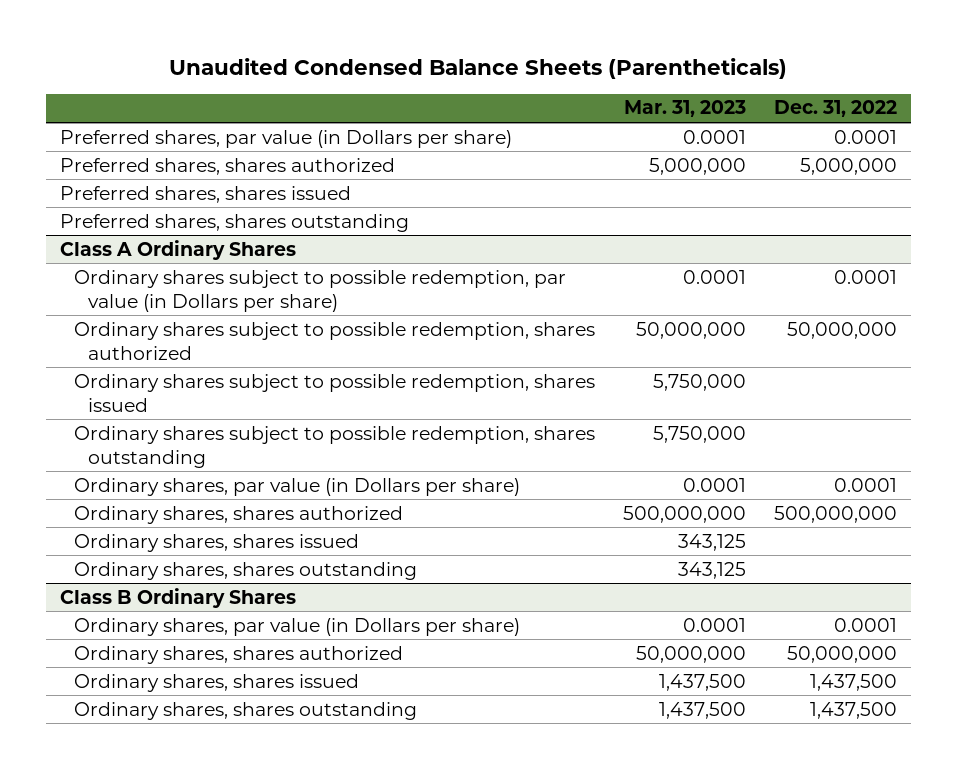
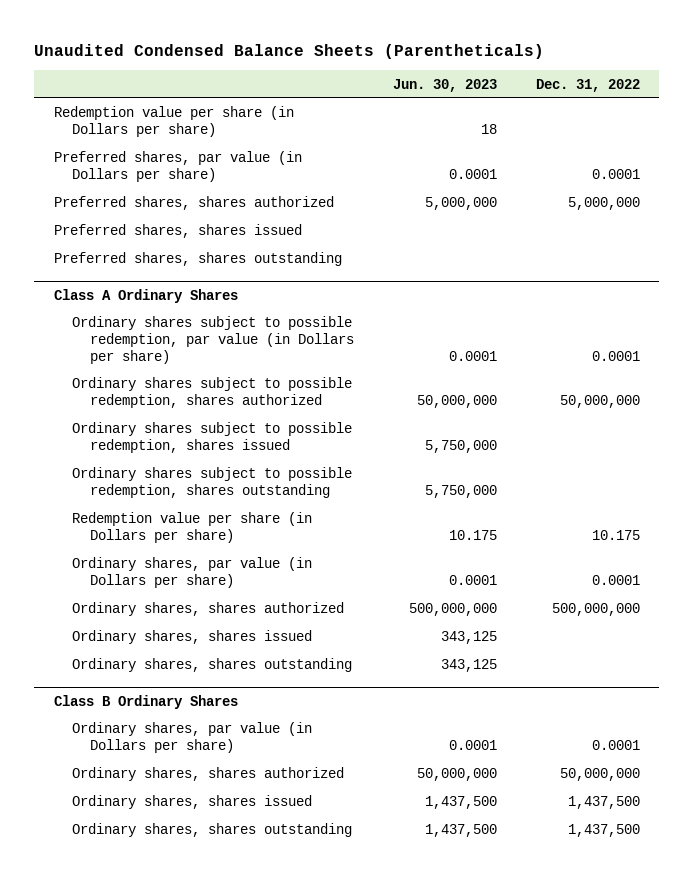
[623,100,746,118] Mar. 31, 2023 -> none
none -> [392,78,497,92] Jun. 30, 2023
none -> [53,106,294,138] Redemption value per share (in Dollars per share)
none -> [71,512,312,544] Redemption value per share (in Dollars per share)

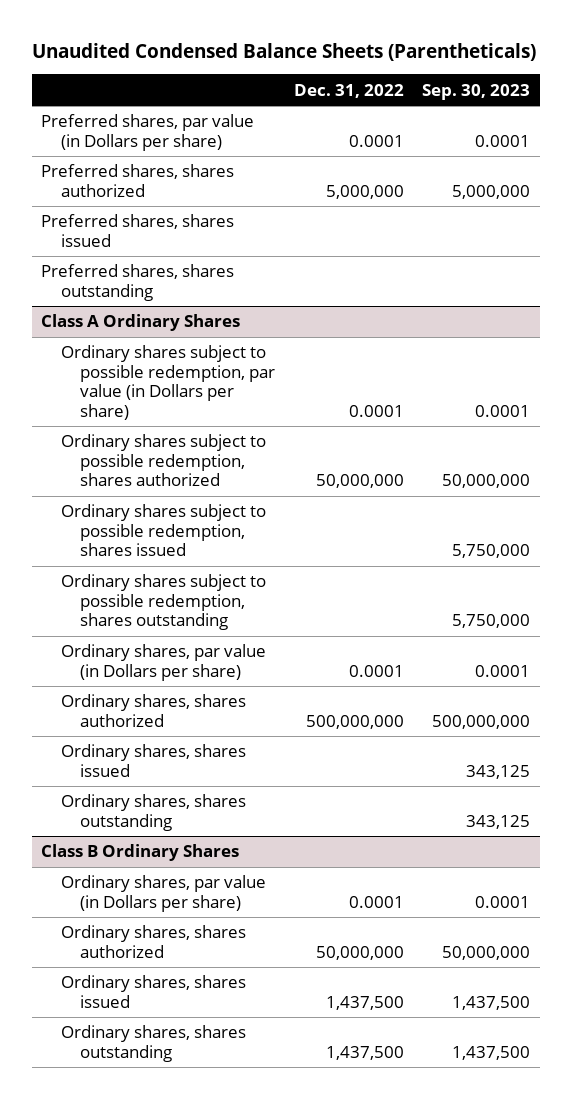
[392,78,497,92] Jun. 30, 2023 -> none
none -> [422,83,531,100] Sep. 30, 2023
[53,106,294,138] Redemption value per share (in Dollars per share) -> none
[71,512,312,544] Redemption value per share (in Dollars per share) -> none

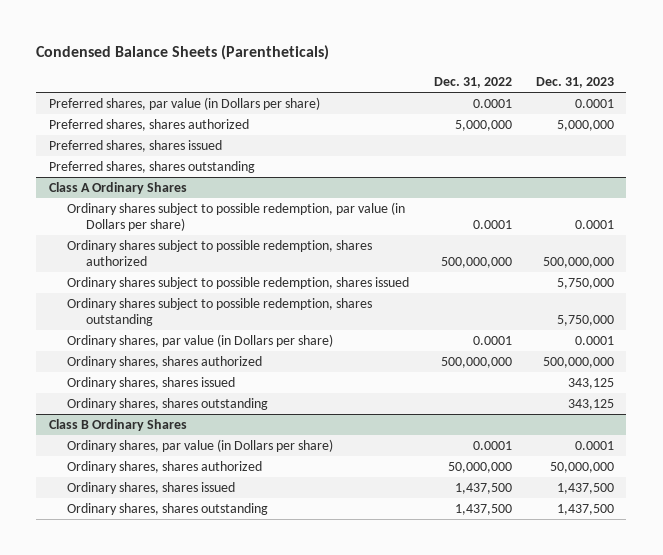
[31,42,536,61] Unaudited Condensed Balance Sheets (Parentheticals) -> [36,45,330,61] Condensed Balance Sheets (Parentheticals)
[422,83,531,100] Sep. 30, 2023 -> none
none -> [536,77,615,89] Dec. 31, 2023
[315,474,404,489] 50,000,000 -> [440,257,512,269] 500,000,000

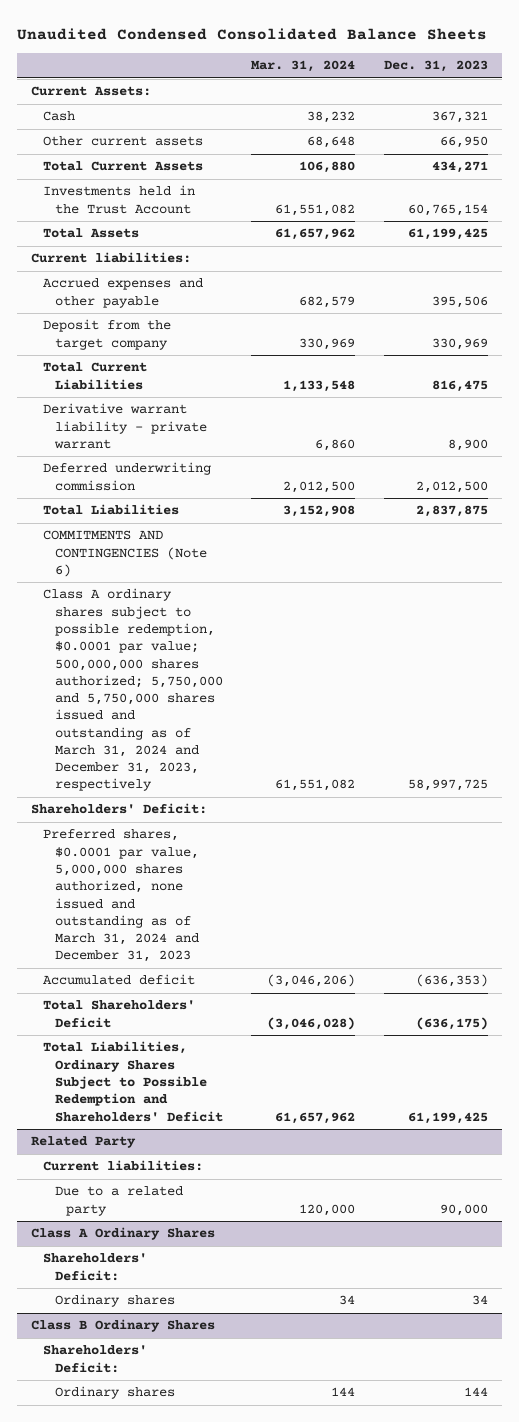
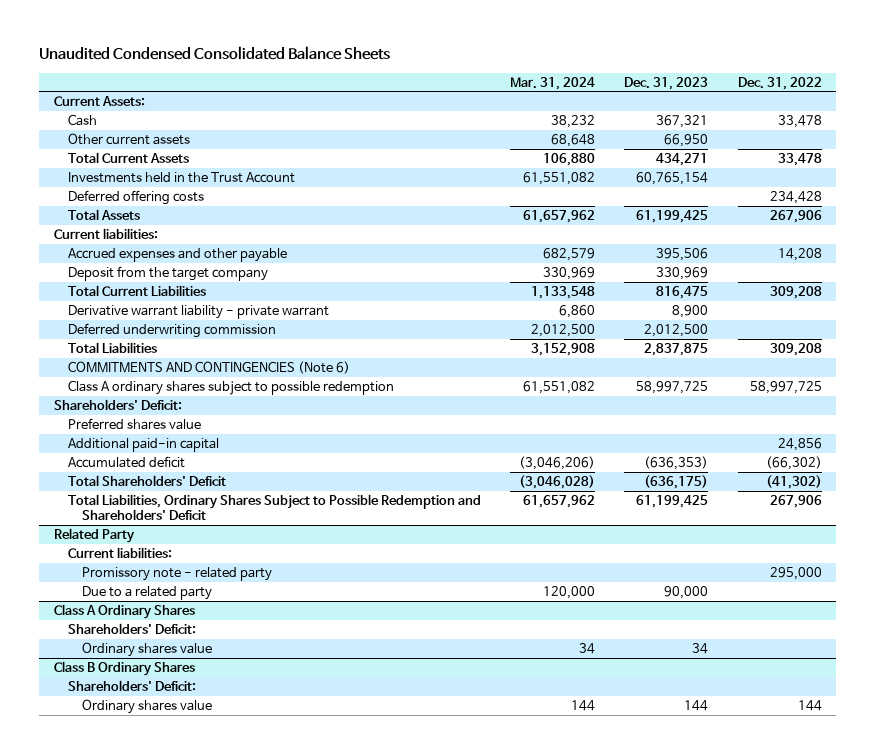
none -> [737,76,822,90] Dec. 31, 2022
none -> [67,190,204,206] Deferred offering costs
[42,588,223,792] Class A ordinary shares subject to possible redemption, $0.0001 par value; 500,000,000 shares authorized; 5,750,000 and 5,750,000 shares issued and outstanding as of March 31, 2024 and December 31, 2023, respectively -> [67,380,394,396] Class A ordinary shares subject to possible redemption
[42,829,199,963] Preferred shares, $0.0001 par value, 5,000,000 shares authorized, none issued and outstanding as of March 31, 2024 and December 31, 2023 -> [67,418,201,431] Preferred shares value
none -> [67,438,219,453] Additional paid-in capital
none -> [81,567,272,582] Promissory note - related party
[54,1294,175,1308] Ordinary shares -> [81,642,212,658] Ordinary shares value
[54,1386,175,1400] Ordinary shares -> [81,699,212,715] Ordinary shares value

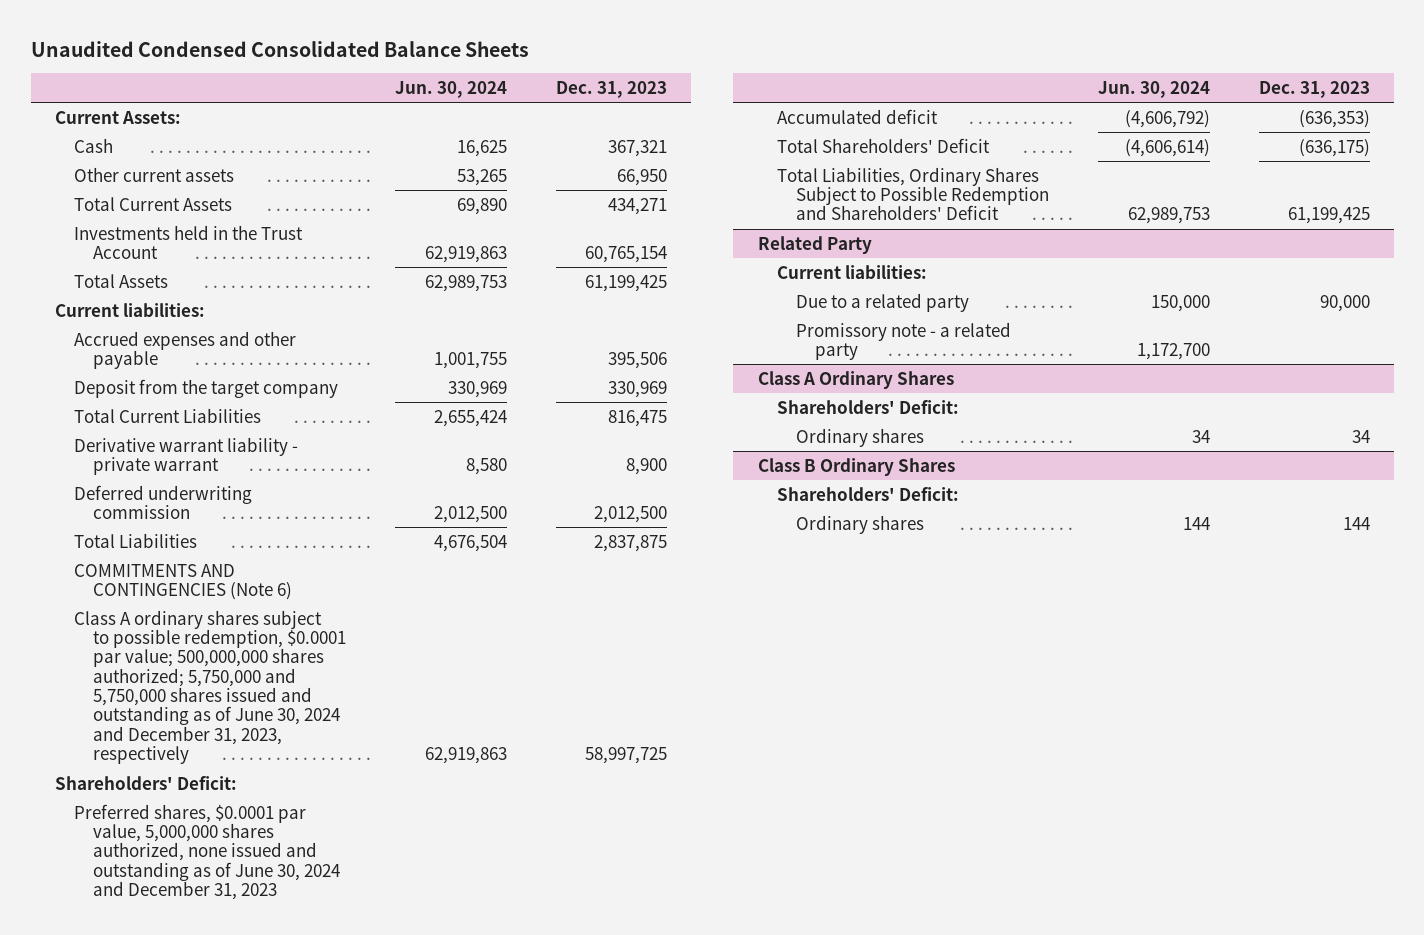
[509,76,595,90] Mar. 31, 2024 -> none
[737,76,822,90] Dec. 31, 2022 -> none
none -> [395,80,508,98] Jun. 30, 2024
[67,190,204,206] Deferred offering costs -> none
[67,380,394,396] Class A ordinary shares subject to possible redemption -> [74,609,347,765] Class A ordinary shares subject to possible redemption, $0.0001 par value; 500,000,000 shares authorized; 5,750,000 and 5,750,000 shares issued and outstanding as of June 30, 2024 and December 31, 2023, respectively
[67,438,219,453] Additional paid-in capital -> none
[67,418,201,431] Preferred shares value -> [74,803,341,901] Preferred shares, $0.0001 par value, 5,000,000 shares authorized, none issued and outstanding as of June 30, 2024 and December 31, 2023
[81,567,272,582] Promissory note - related party -> none
none -> [796,321,1012,360] Promissory note - a related party
[81,642,212,658] Ordinary shares value -> [796,427,925,447] Ordinary shares
[81,699,212,715] Ordinary shares value -> [796,514,925,534] Ordinary shares

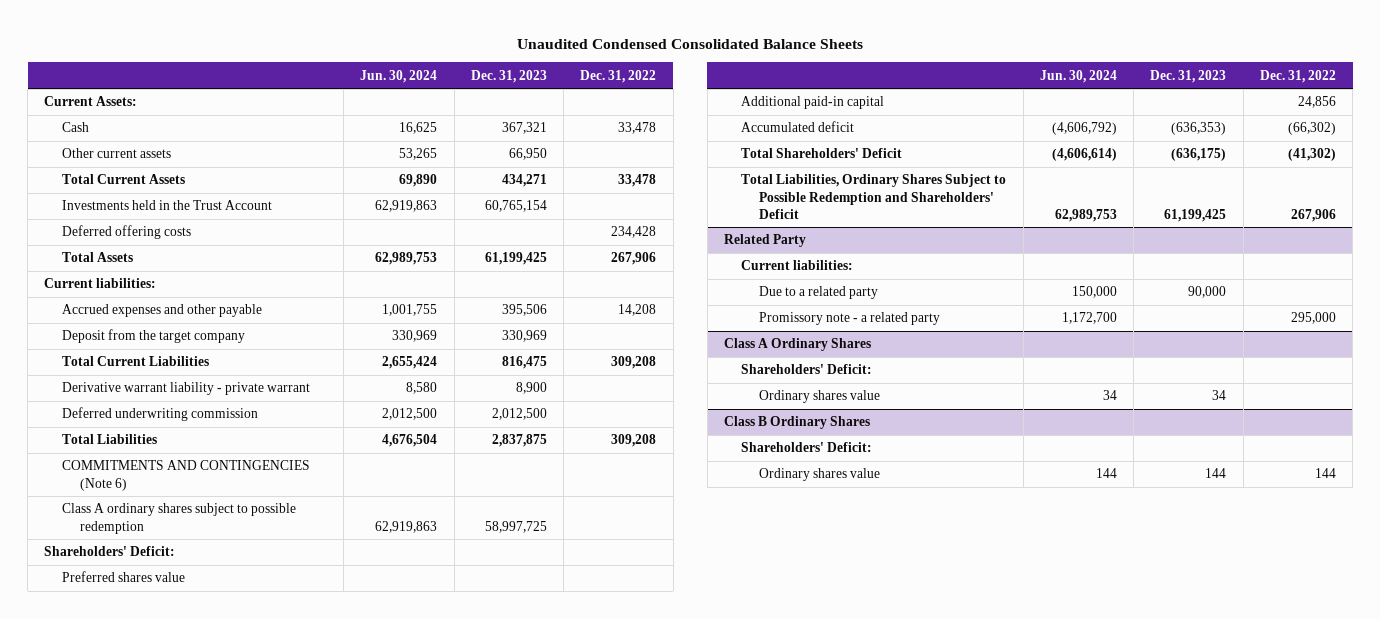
none -> [580,69,657,83] Dec. 31, 2022
none -> [61,225,191,240] Deferred offering costs
[74,609,347,765] Class A ordinary shares subject to possible redemption, $0.0001 par value; 500,000,000 shares authorized; 5,750,000 and 5,750,000 shares issued and outstanding as of June 30, 2024 and December 31, 2023, respectively -> [61,503,296,534] Class A ordinary shares subject to possible redemption
[74,803,341,901] Preferred shares, $0.0001 par value, 5,000,000 shares authorized, none issued and outstanding as of June 30, 2024 and December 31, 2023 -> [61,571,185,583] Preferred shares value
none -> [741,96,885,110] Additional paid-in capital
[796,427,925,447] Ordinary shares -> [759,390,881,404] Ordinary shares value
[796,514,925,534] Ordinary shares -> [759,468,881,482] Ordinary shares value

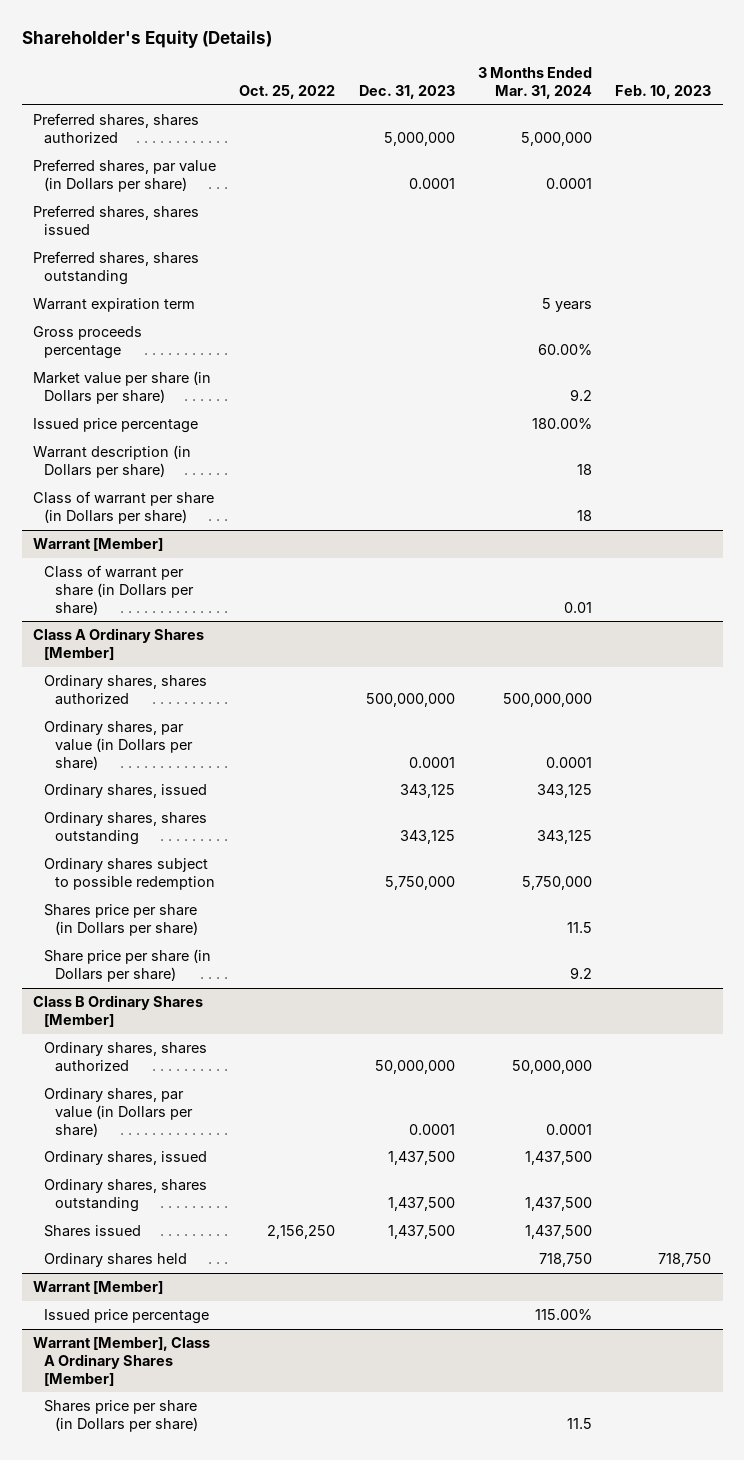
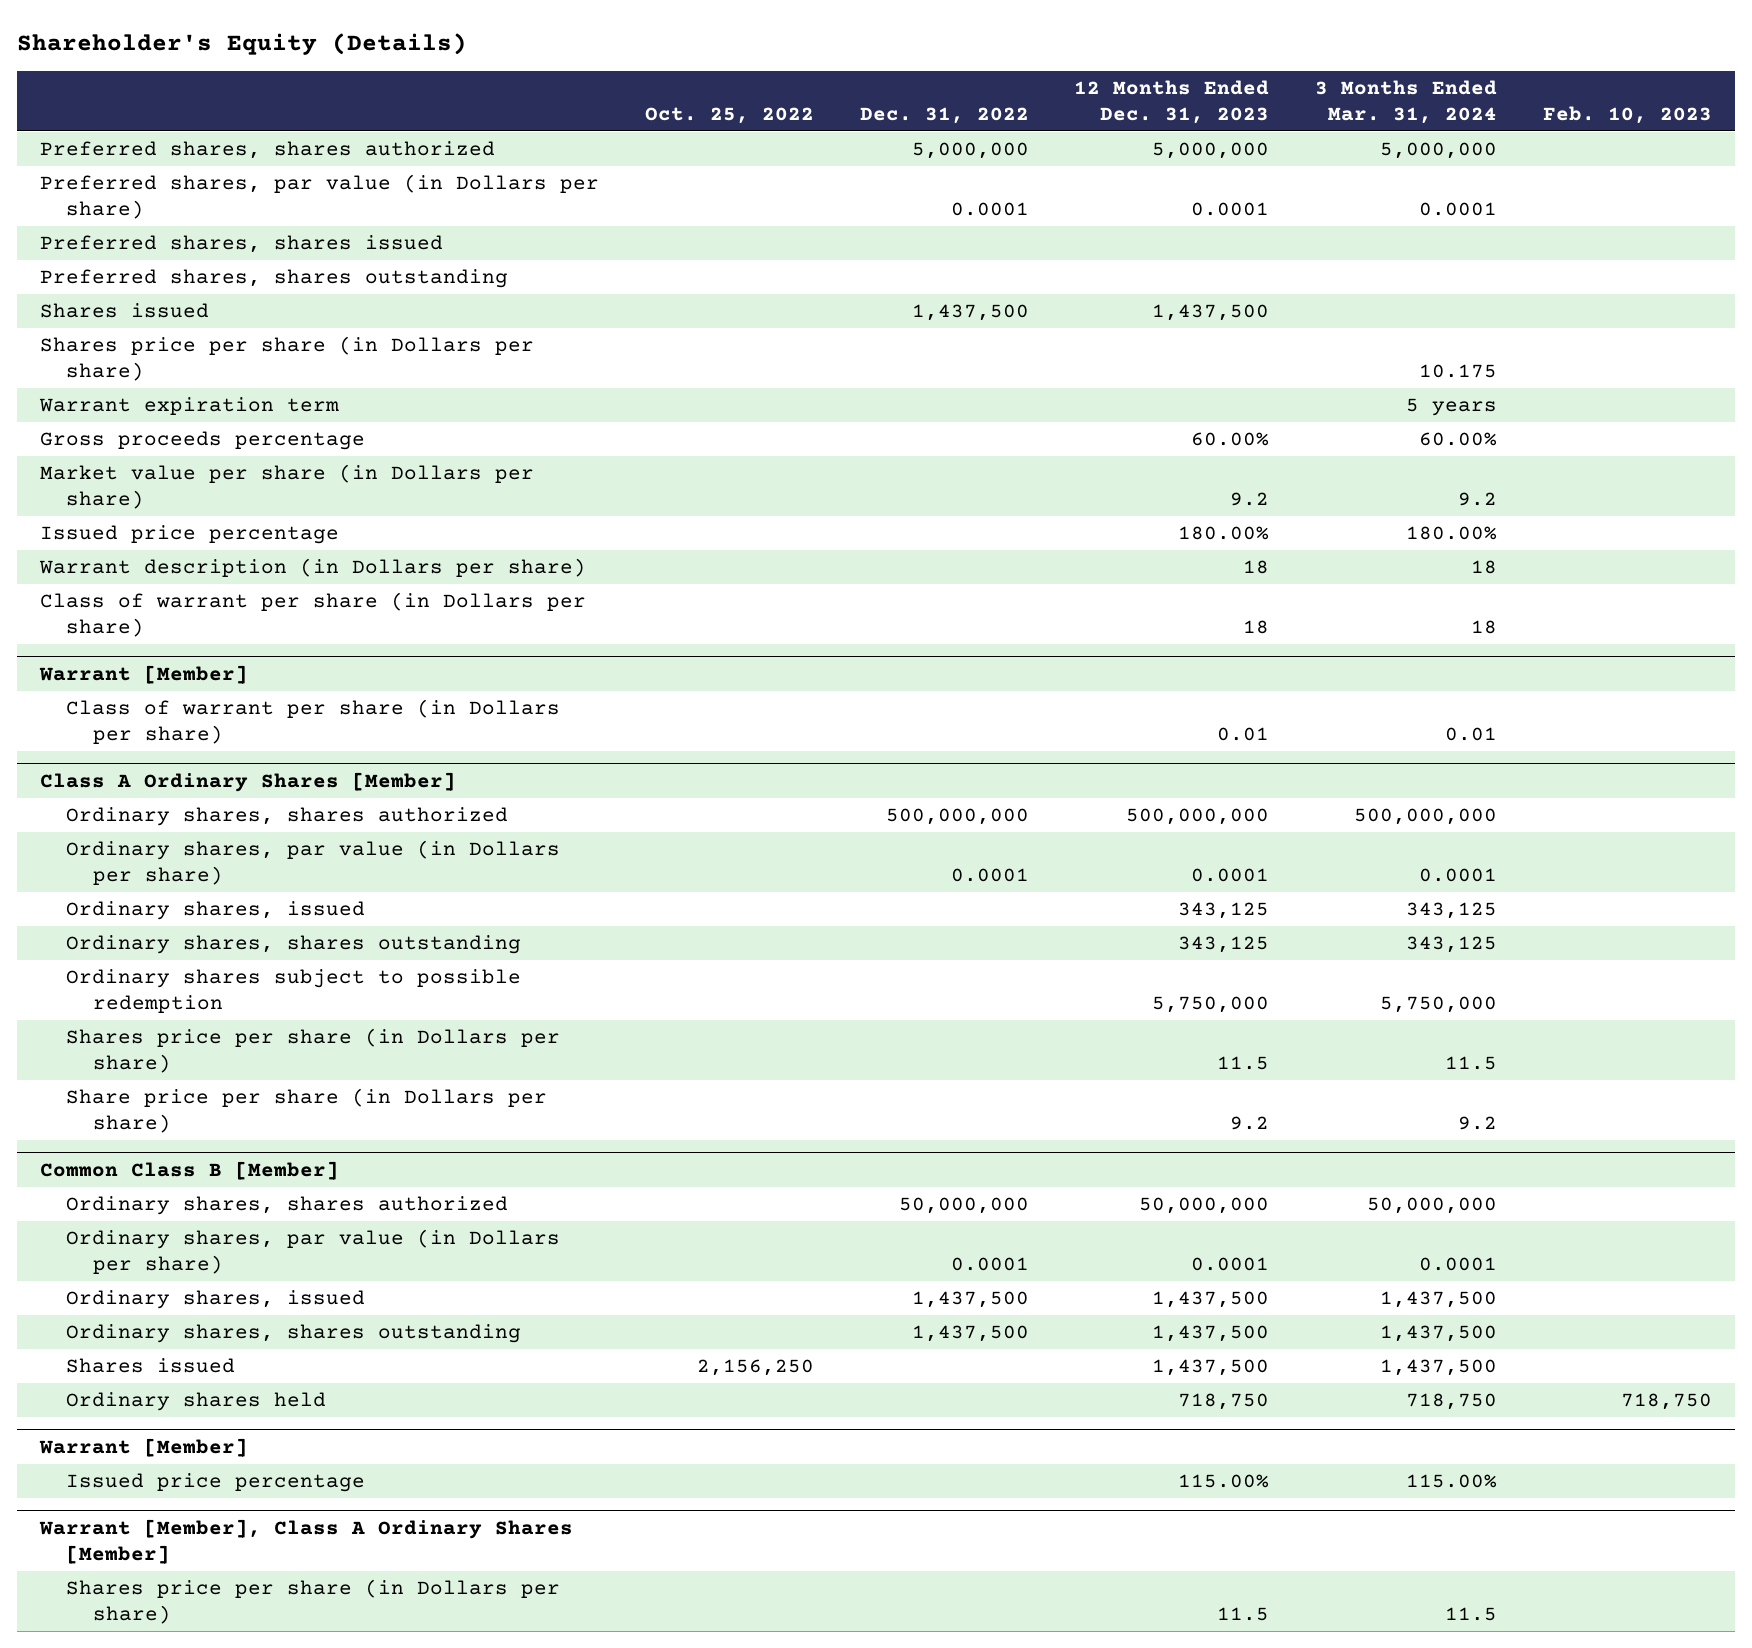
[358,85,455,100] Dec. 31, 2023 -> none
none -> [859,106,1029,124] Dec. 31, 2022
none -> [1074,79,1270,124] 12 Months Ended Dec. 31, 2023
none -> [39,303,209,319] Shares issued
none -> [39,336,534,381] Shares price per share (in Dollars per share)
[33,995,204,1028] Class B Ordinary Shares [Member] -> [39,1161,339,1181] Common Class B [Member]

